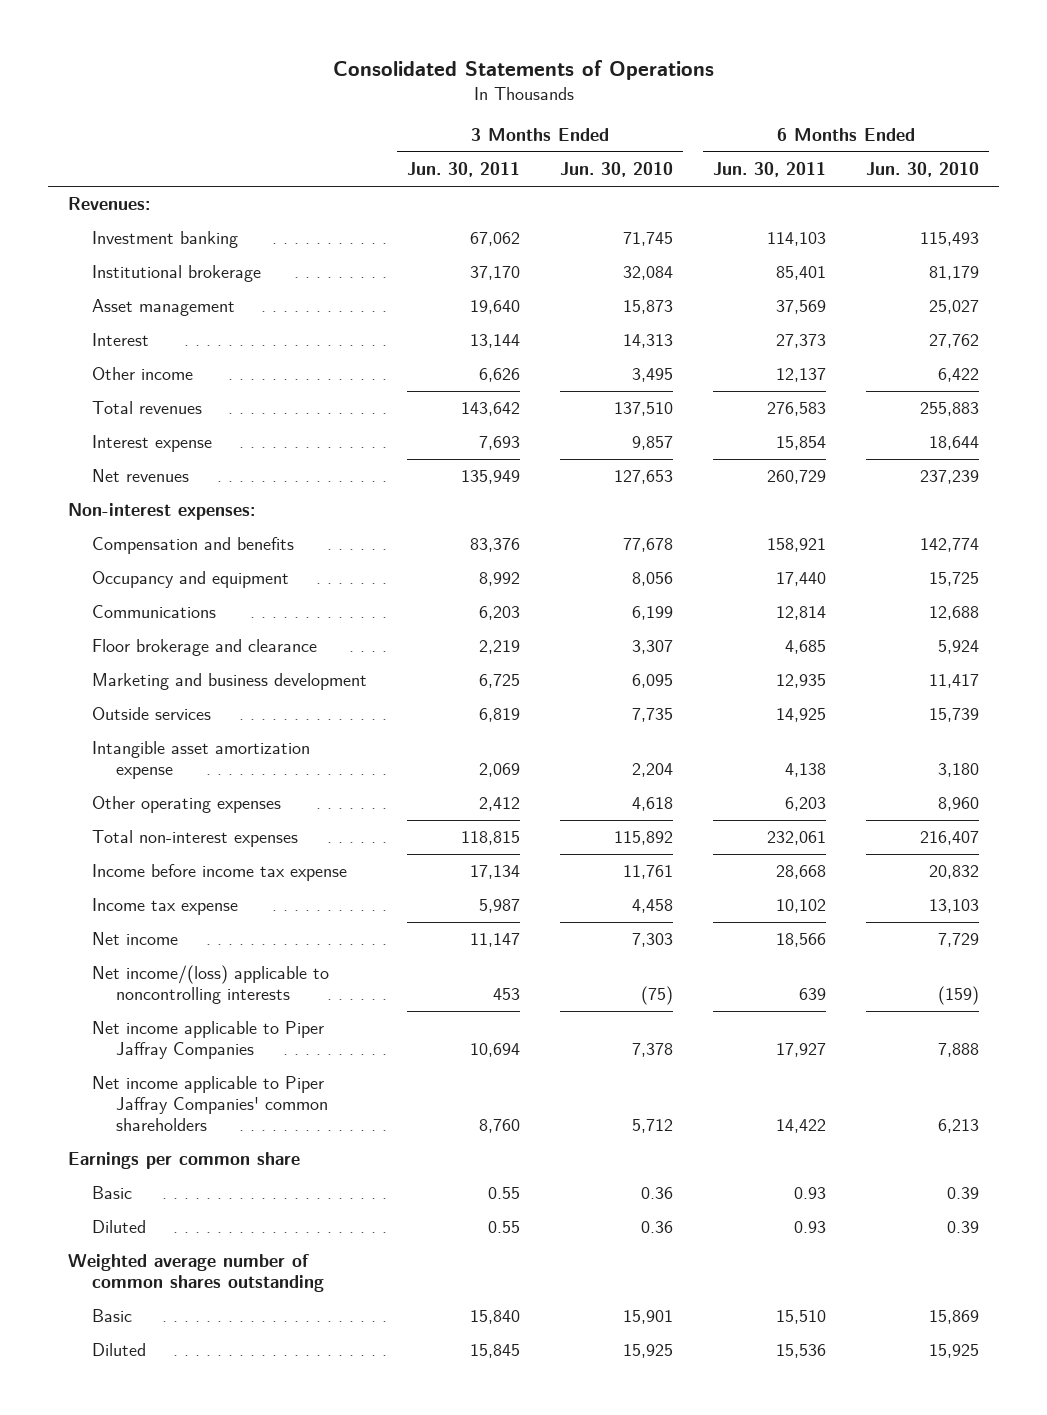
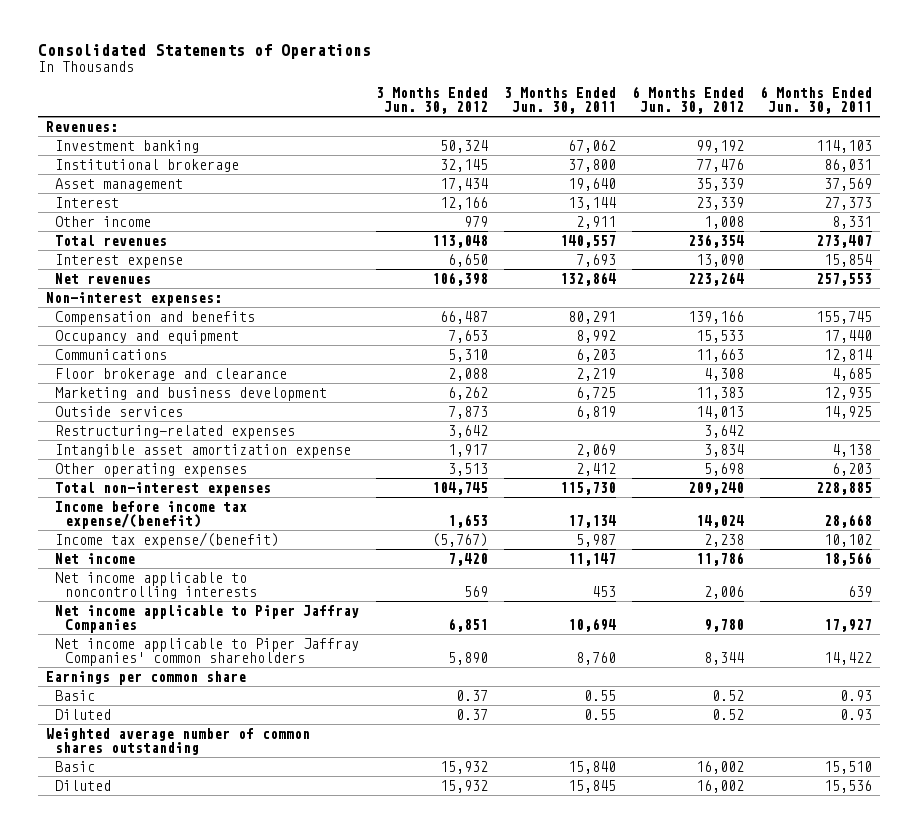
[560,162,674,178] Jun. 30, 2010 -> none
[866,162,980,178] Jun. 30, 2010 -> none
none -> [375,86,488,115] 3 Months Ended Jun. 30, 2012
none -> [631,85,744,115] 6 Months Ended Jun. 30, 2012
[470,266,521,281] 37,170 -> [567,158,616,172] 37,800
[776,266,827,281] 85,401 -> [823,158,872,172] 86,031
[479,368,521,383] 6,626 -> [575,215,616,229] 2,911
[776,368,827,383] 12,137 -> [831,215,872,229] 8,331
[461,402,521,417] 143,642 -> [559,234,616,248] 140,557
[767,402,827,417] 276,583 -> [815,234,872,248] 273,407
[461,470,521,485] 135,949 -> [559,271,616,286] 132,864
[767,470,827,485] 260,729 -> [815,272,872,286] 257,553
[470,538,521,553] 83,376 -> [567,310,616,324] 80,291
[767,538,827,553] 158,921 -> [815,310,872,324] 155,745
none -> [55,424,296,439] Restructuring-related expenses
[461,831,521,846] 118,815 -> [559,481,616,495] 115,730
[767,831,827,846] 232,061 -> [815,481,872,495] 228,885
[92,864,348,882] Income before income tax expense -> [55,500,248,529] Income before income tax expense/(benefit)
[92,898,239,916] Income tax expense -> [55,531,280,548] Income tax expense/(benefit)
[92,965,330,1005] Net income/(loss) applicable to noncontrolling interests -> [55,571,257,599] Net income applicable to noncontrolling interests

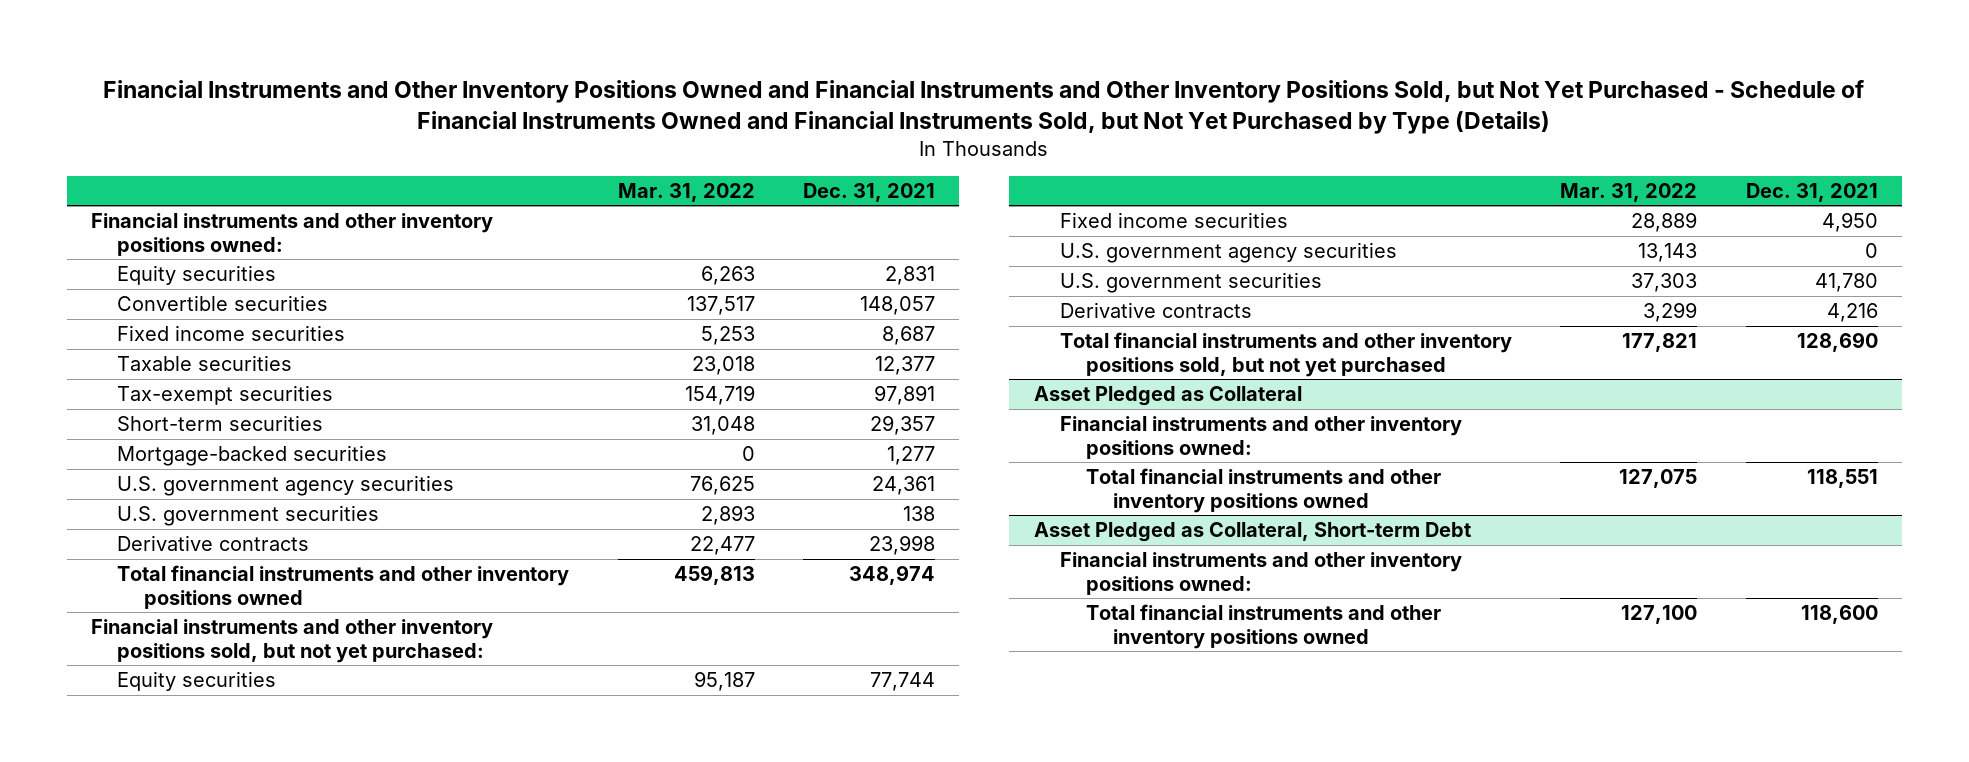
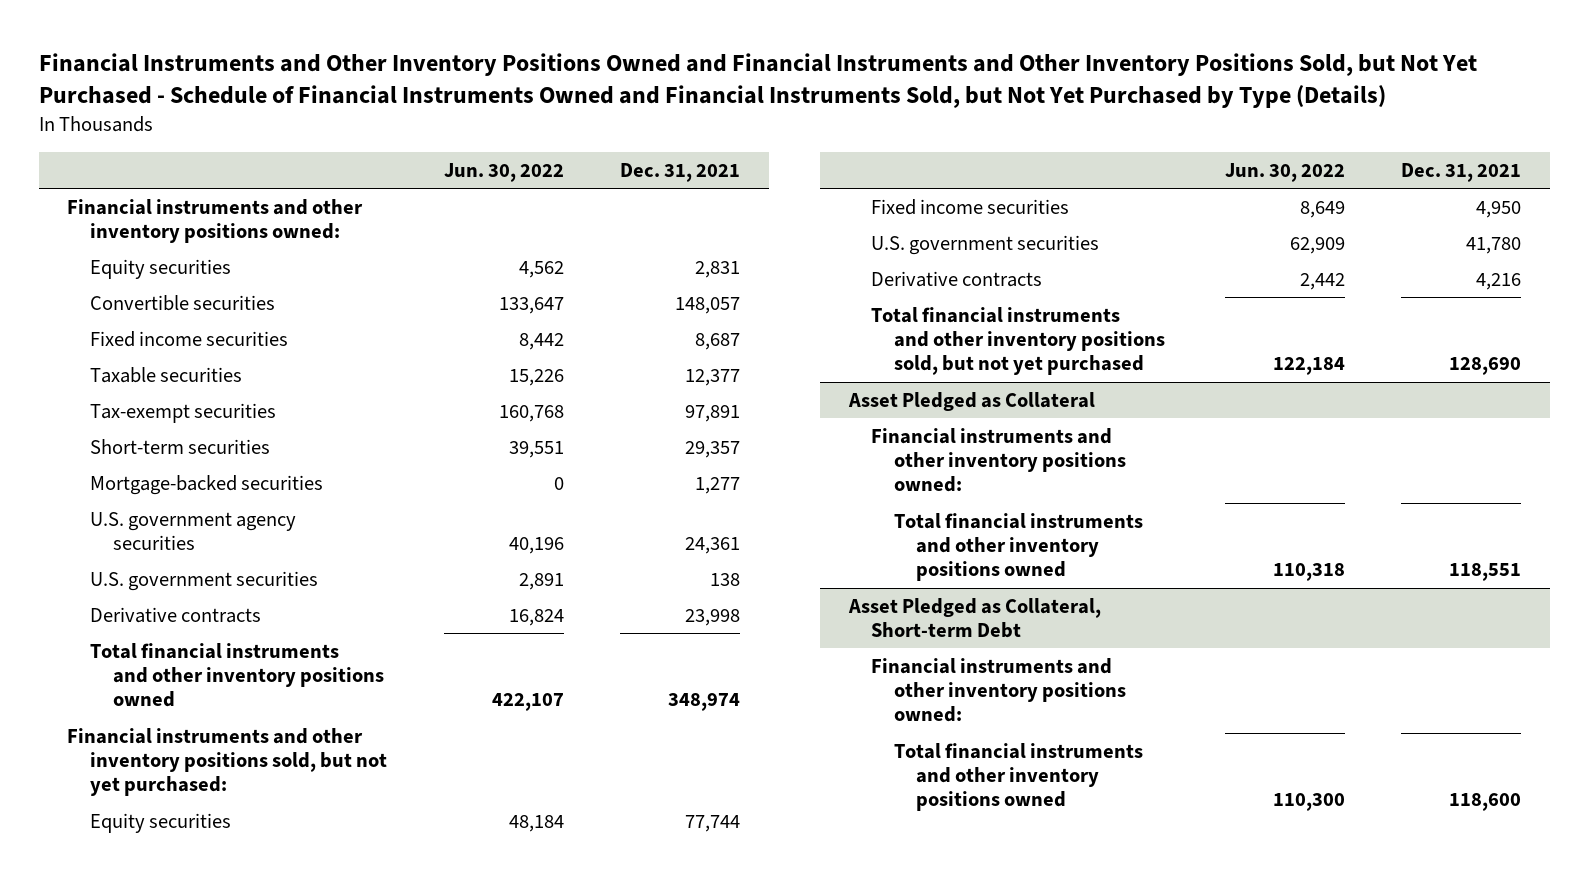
[617,182,755,202] Mar. 31, 2022 -> none
none -> [443,162,564,182] Jun. 30, 2022
[1060,242,1398,264] U.S. government agency securities -> none

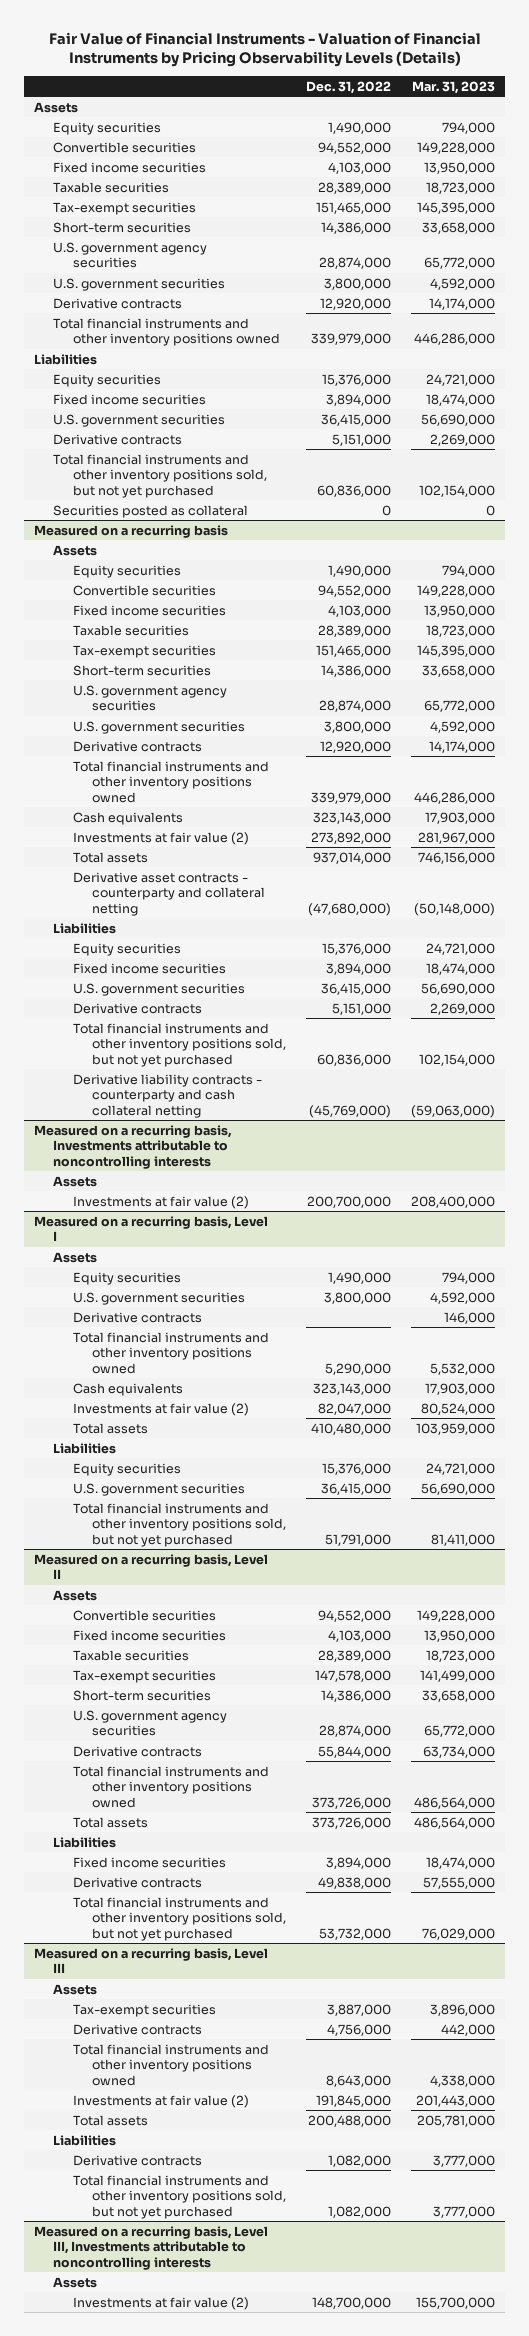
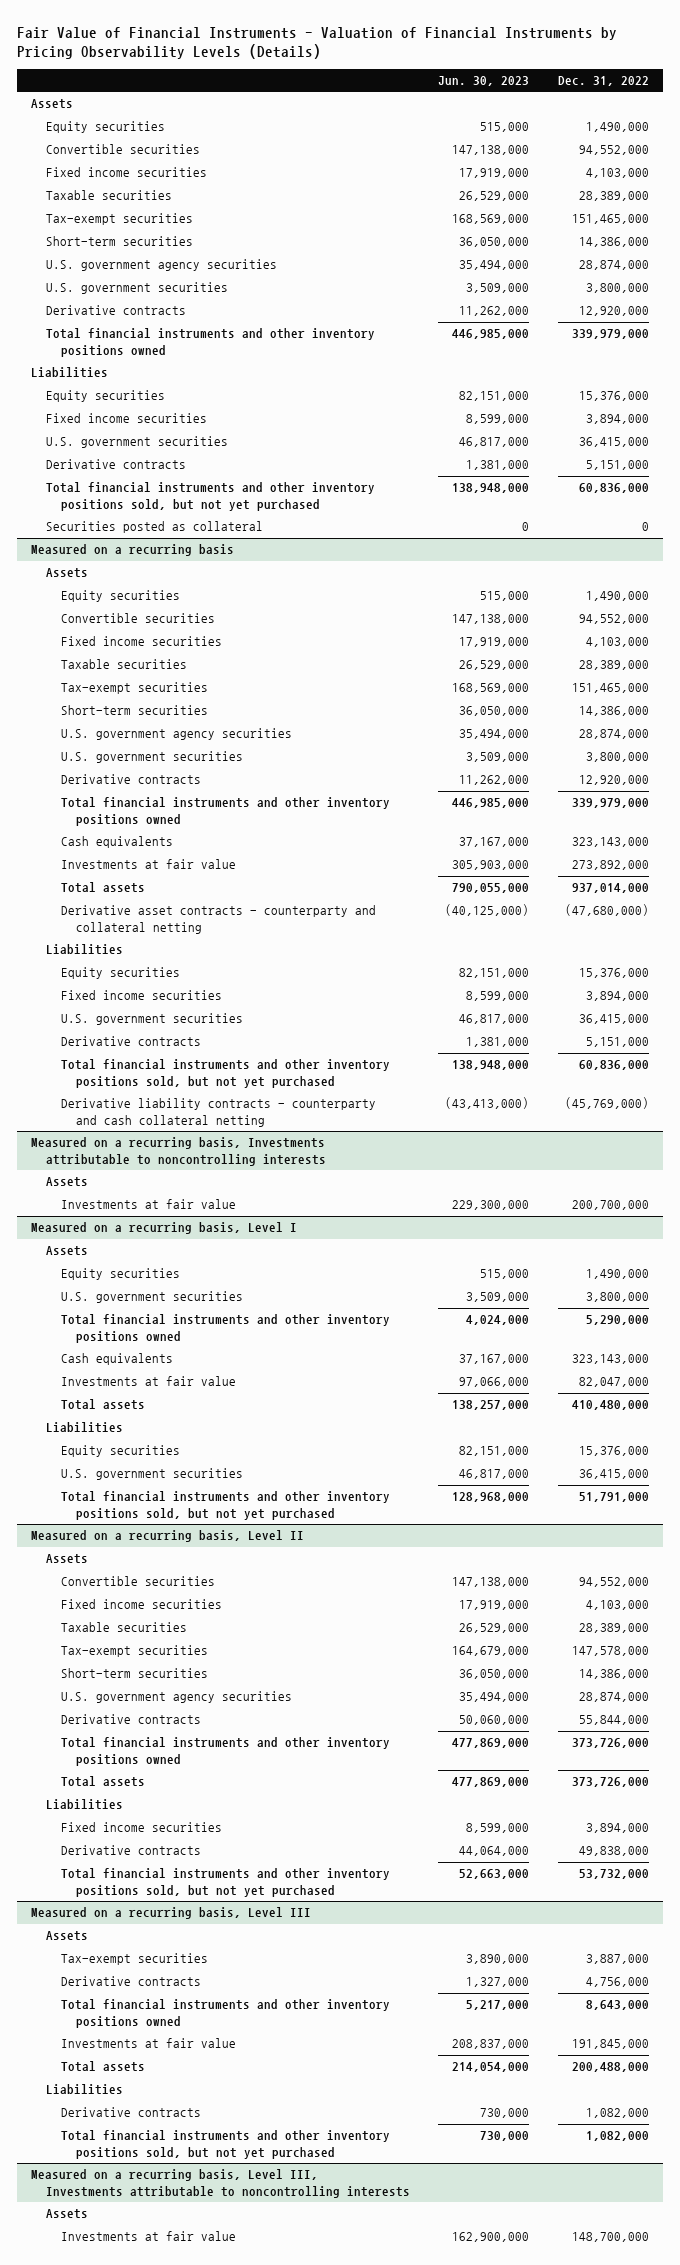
[412,80,496,94] Mar. 31, 2023 -> none
none -> [438,76,530,87] Jun. 30, 2023
[72,831,249,845] Investments at fair value (2) -> [60,859,236,870] Investments at fair value
[72,1195,249,1209] Investments at fair value (2) -> [60,1199,236,1210] Investments at fair value
[72,1311,202,1323] Derivative contracts -> none
[72,1402,249,1416] Investments at fair value (2) -> [60,1376,236,1387] Investments at fair value
[72,2094,249,2108] Investments at fair value (2) -> [60,2038,236,2049] Investments at fair value
[72,2296,249,2310] Investments at fair value (2) -> [60,2231,236,2242] Investments at fair value

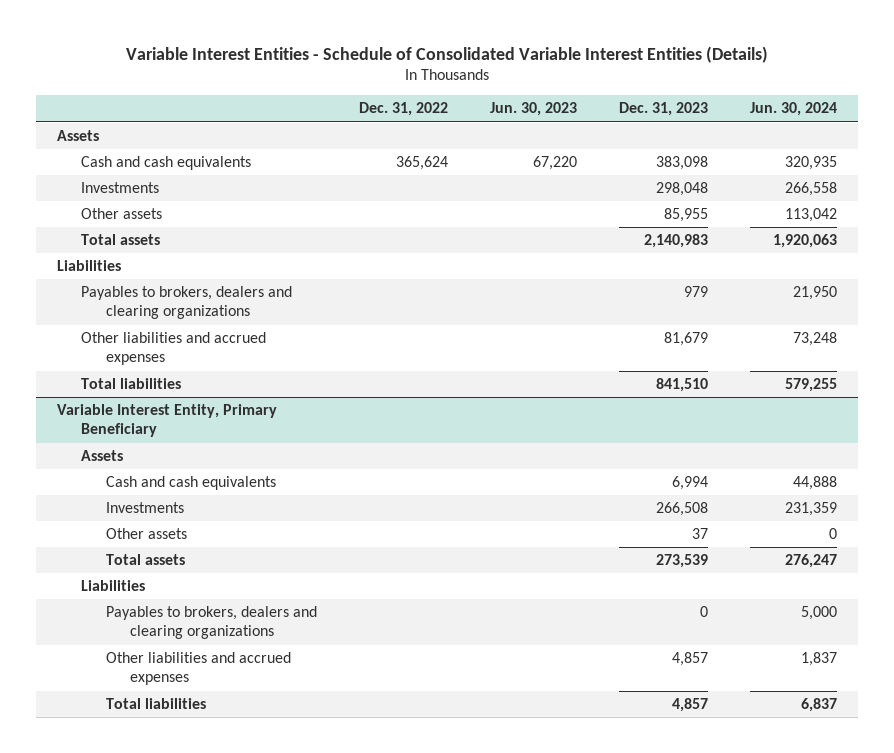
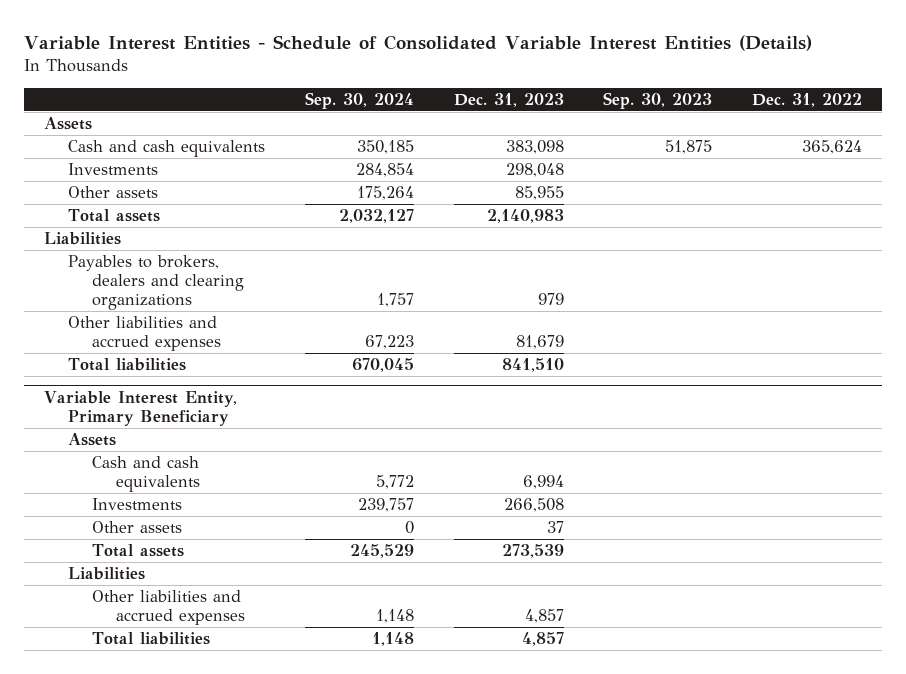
[489,102,577,117] Jun. 30, 2023 -> none
[749,102,837,117] Jun. 30, 2024 -> none
none -> [304,92,414,110] Sep. 30, 2024
none -> [603,92,713,110] Sep. 30, 2023
[105,606,317,640] Payables to brokers, dealers and clearing organizations -> none

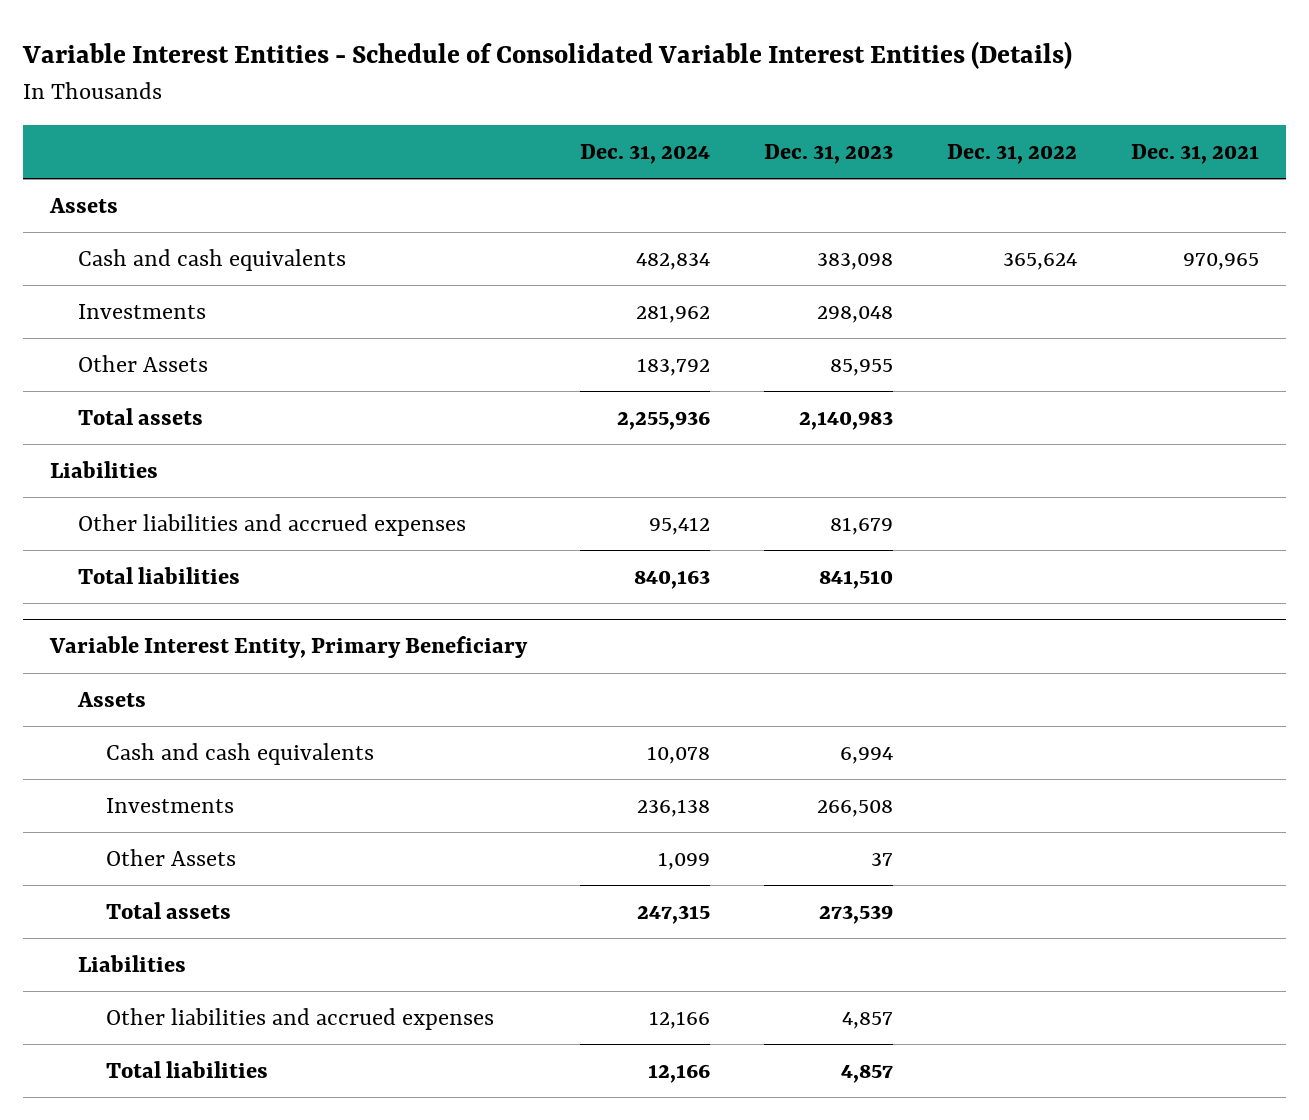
[304,92,414,110] Sep. 30, 2024 -> none
[603,92,713,110] Sep. 30, 2023 -> none
none -> [580,144,711,165] Dec. 31, 2024
none -> [1130,144,1259,165] Dec. 31, 2021
[67,186,158,199] Other assets -> [77,355,208,373] Other Assets
[67,255,244,311] Payables to brokers, dealers and clearing organizations -> none
[91,521,182,534] Other assets -> [106,849,237,867] Other Assets

